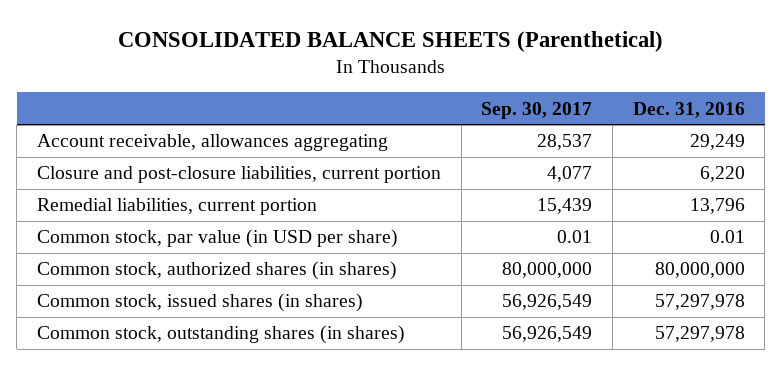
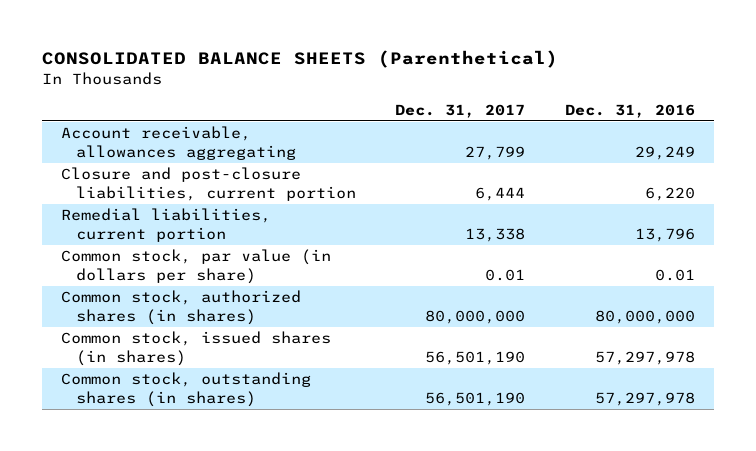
[481,101,593,119] Sep. 30, 2017 -> none
none -> [395,103,526,118] Dec. 31, 2017
[36,229,398,249] Common stock, par value (in USD per share) -> [61,249,332,284] Common stock, par value (in dollars per share)

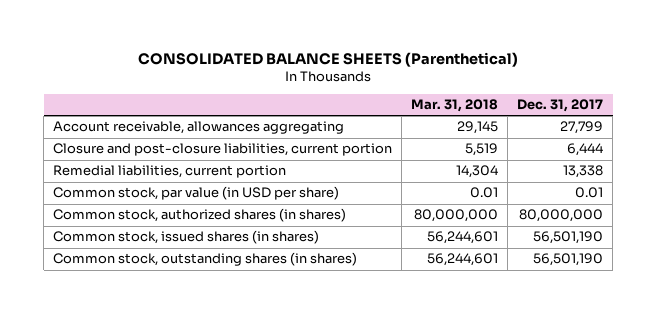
[564,103,695,118] Dec. 31, 2016 -> none
none -> [411,99,499,113] Mar. 31, 2018
[61,249,332,284] Common stock, par value (in dollars per share) -> [53,186,340,201] Common stock, par value (in USD per share)

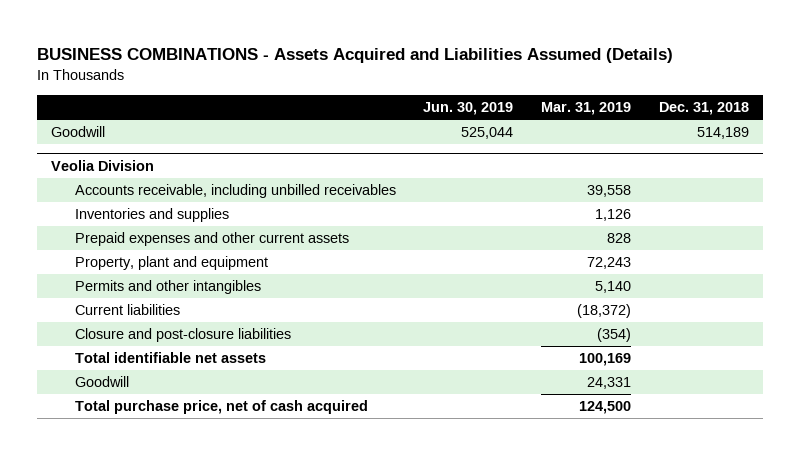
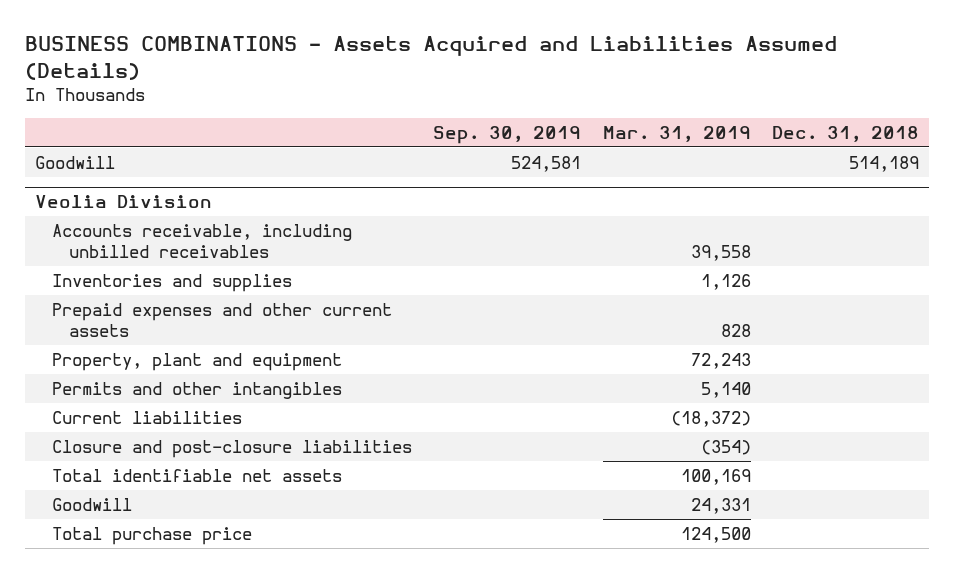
[423,102,514,116] Jun. 30, 2019 -> none
none -> [433,125,582,144] Sep. 30, 2019
[74,400,368,415] Total purchase price, net of cash acquired -> [52,526,253,545] Total purchase price

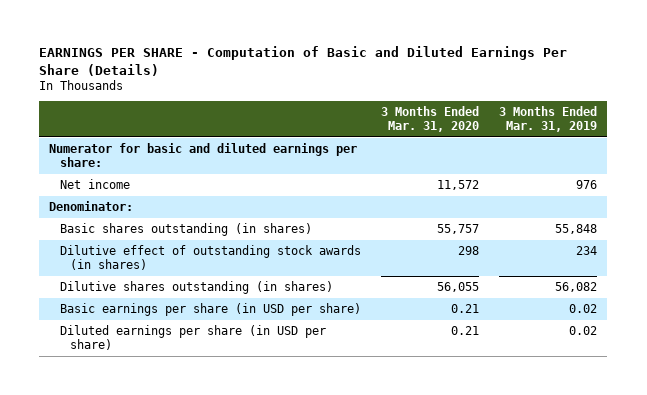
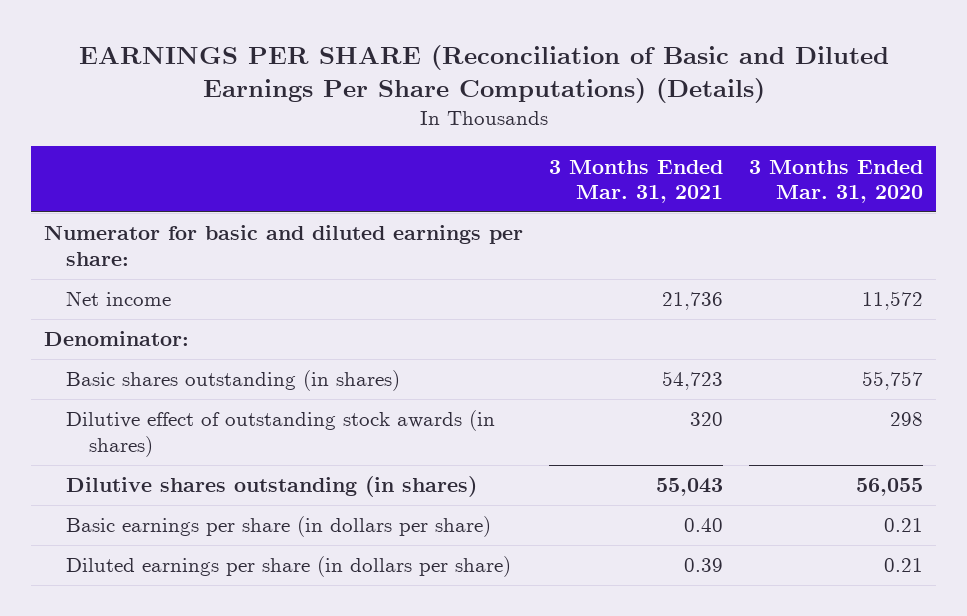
[39,45,568,76] EARNINGS PER SHARE - Computation of Basic and Diluted Earnings Per Share (Details) -> [78,44,889,103] EARNINGS PER SHARE (Reconciliation of Basic and Diluted Earnings Per Share Computations) (Details)
[499,106,598,133] 3 Months Ended Mar. 31, 2019 -> none
none -> [549,159,724,204] 3 Months Ended Mar. 31, 2021
[59,302,361,316] Basic earnings per share (in USD per share) -> [66,516,492,538] Basic earnings per share (in dollars per share)
[59,324,326,350] Diluted earnings per share (in USD per share) -> [66,556,512,578] Diluted earnings per share (in dollars per share)

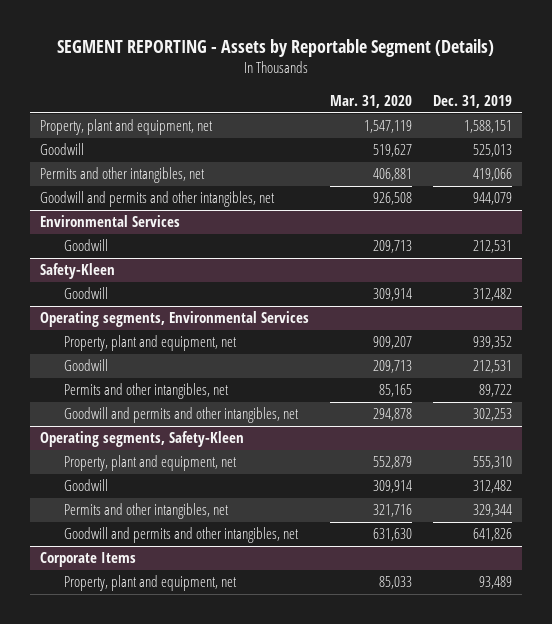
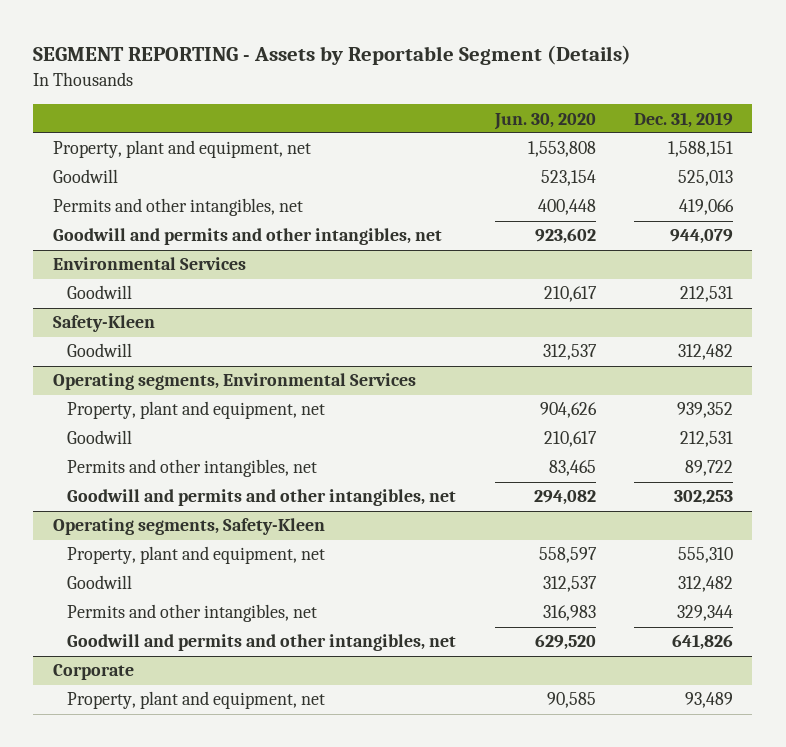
[329,94,412,108] Mar. 31, 2020 -> none
none -> [493,112,596,130] Jun. 30, 2020
[39,552,136,568] Corporate Items -> [52,664,134,681] Corporate

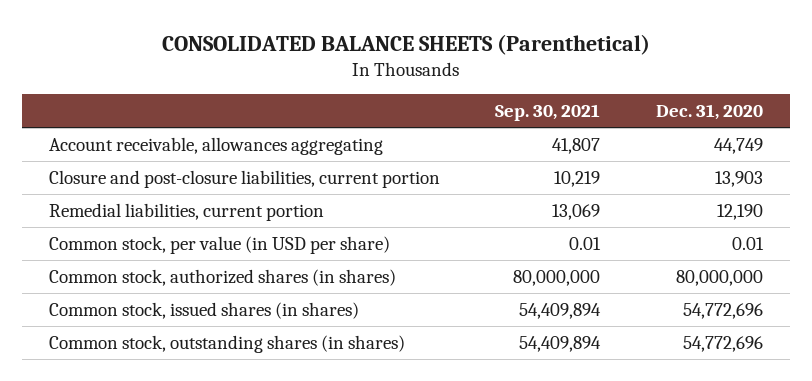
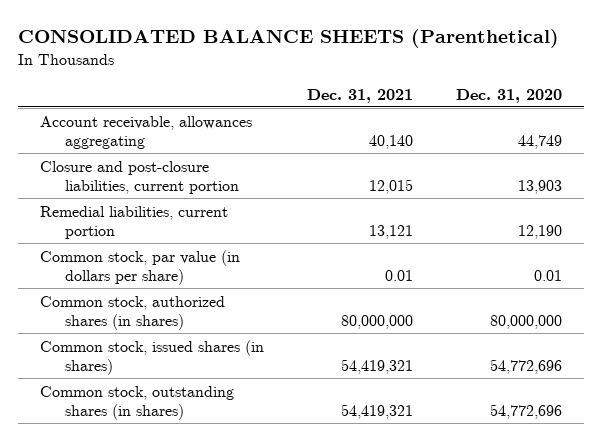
[495,104,601,122] Sep. 30, 2021 -> none
none -> [307,88,414,103] Dec. 31, 2021
[49,235,391,254] Common stock, per value (in USD per share) -> [39,249,240,285] Common stock, par value (in dollars per share)

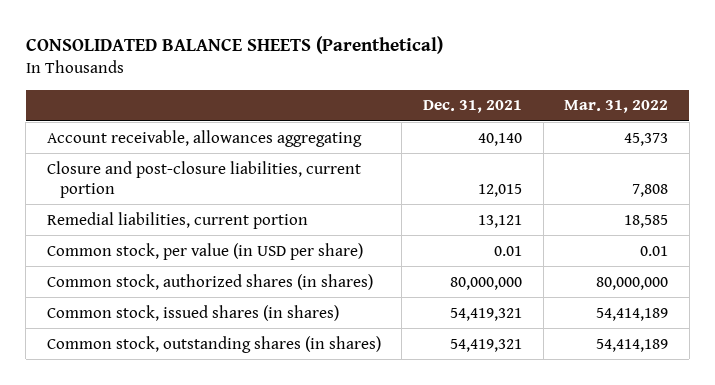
[456,88,563,103] Dec. 31, 2020 -> none
none -> [564,100,669,114] Mar. 31, 2022
[39,249,240,285] Common stock, par value (in dollars per share) -> [46,242,363,260] Common stock, per value (in USD per share)

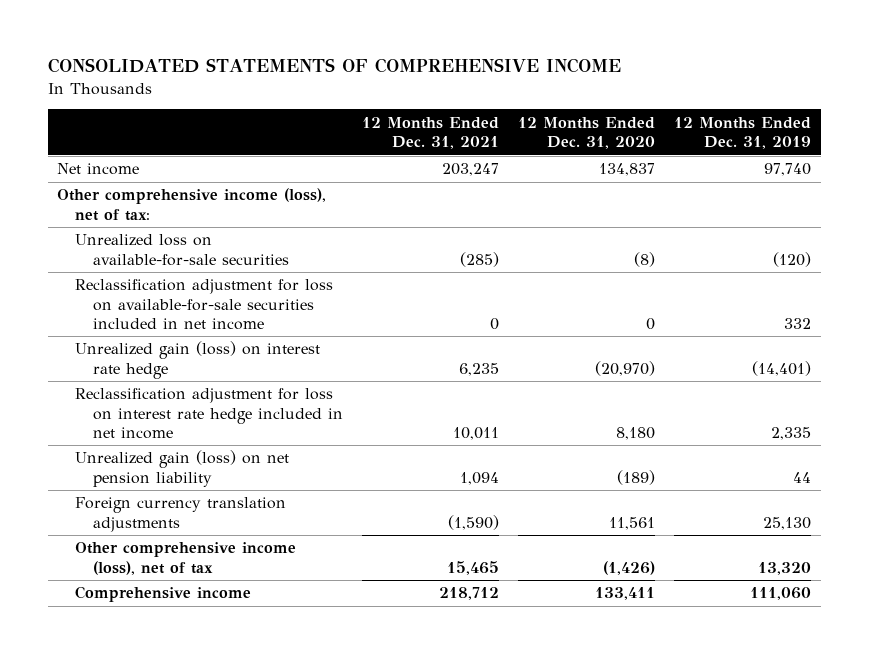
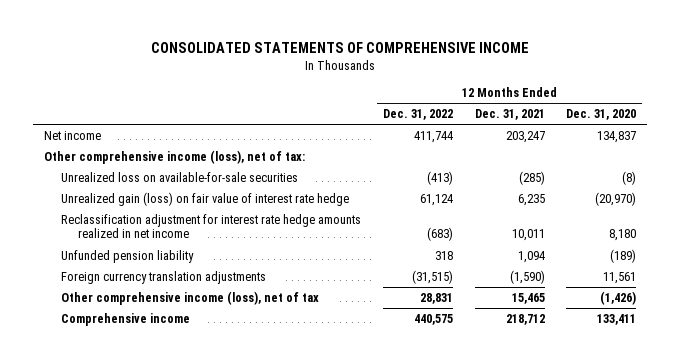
[674,116,812,150] 12 Months Ended Dec. 31, 2019 -> none
none -> [382,109,453,121] Dec. 31, 2022
[74,279,333,331] Reclassification adjustment for loss on available-for-sale securities included in net income -> none
[74,341,320,379] Unrealized gain (loss) on interest rate hedge -> [61,191,350,206] Unrealized gain (loss) on fair value of interest rate hedge
[74,388,343,440] Reclassification adjustment for loss on interest rate hedge included in net income -> [61,213,362,239] Reclassification adjustment for interest rate hedge amounts realized in net income
[74,450,289,487] Unrealized gain (loss) on net pension liability -> [61,249,195,263] Unfunded pension liability

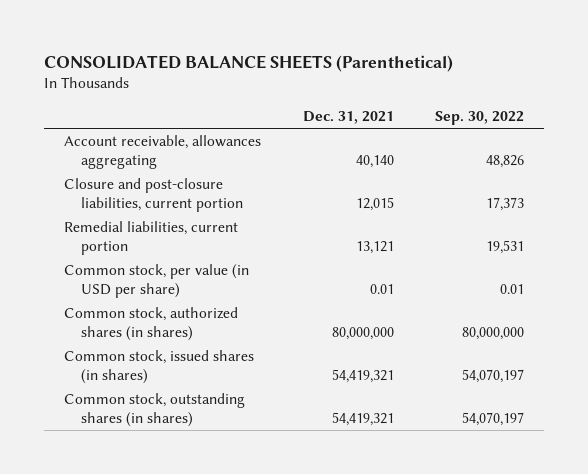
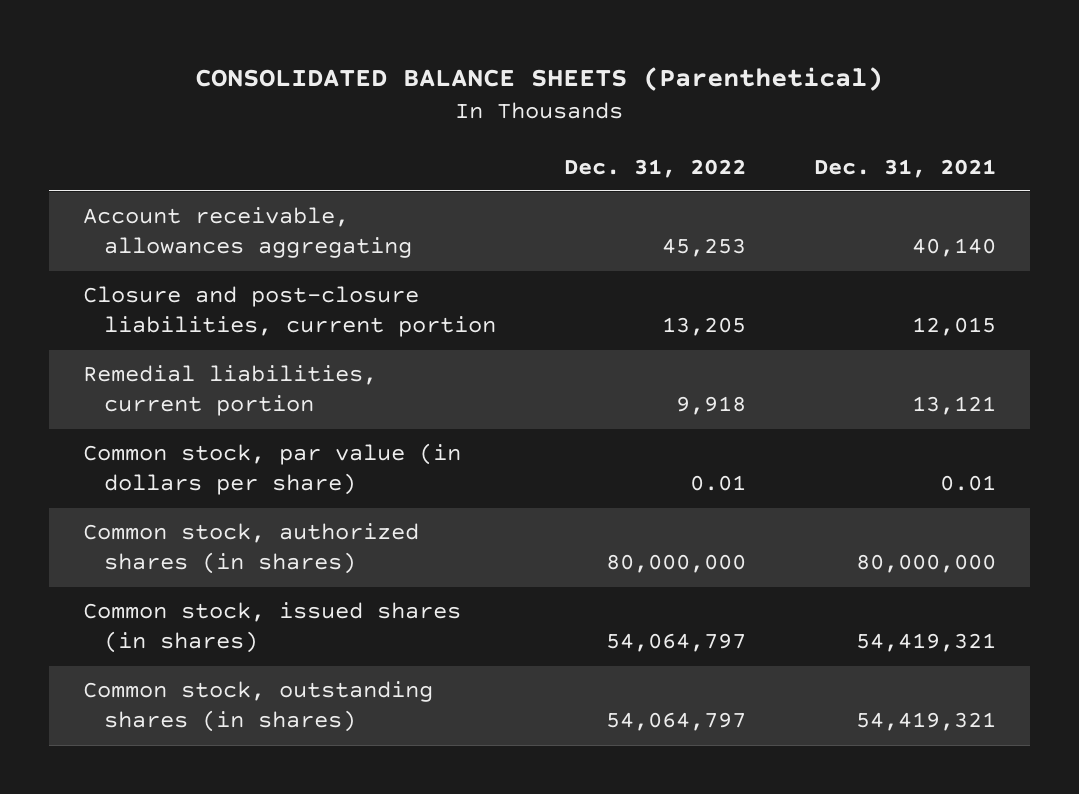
[434,110,524,125] Sep. 30, 2022 -> none
none -> [564,158,747,178] Dec. 31, 2022
[64,264,250,298] Common stock, per value (in USD per share) -> [82,443,461,496] Common stock, par value (in dollars per share)

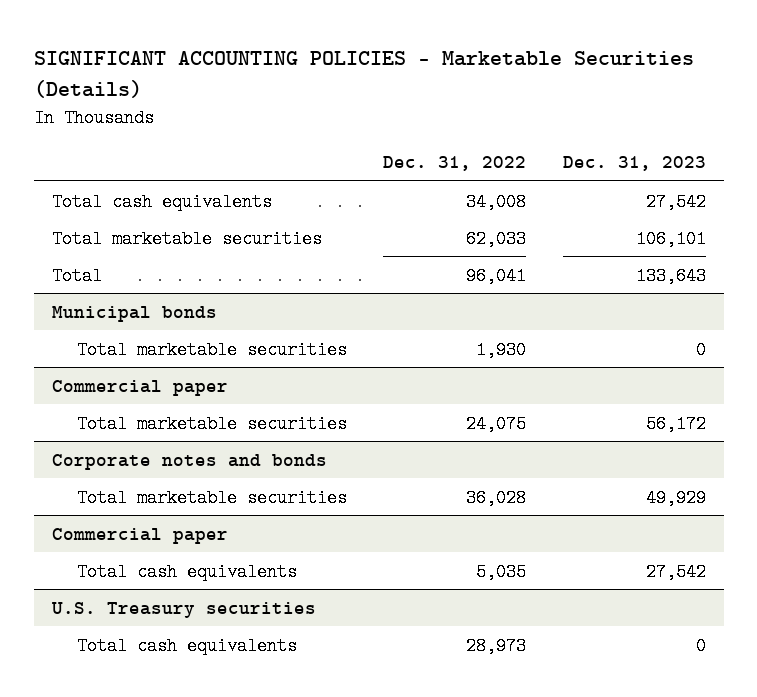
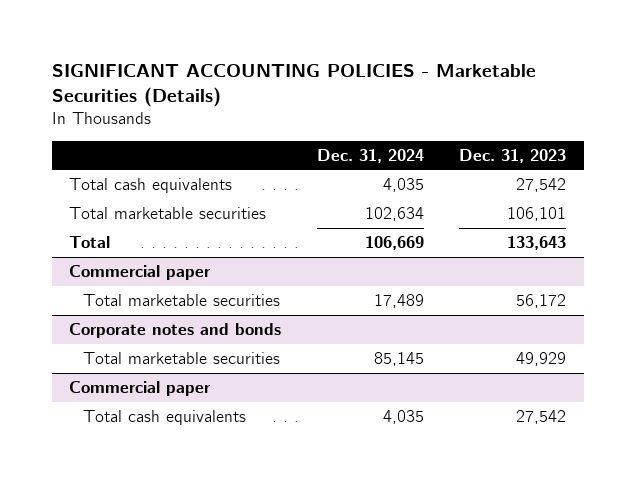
[383,156,527,172] Dec. 31, 2022 -> none
none -> [316,148,424,163] Dec. 31, 2024
[51,305,217,322] Municipal bonds -> none
[77,340,348,359] Total marketable securities -> none
[50,601,316,618] U.S. Treasury securities -> none
[77,636,298,655] Total cash equivalents -> none

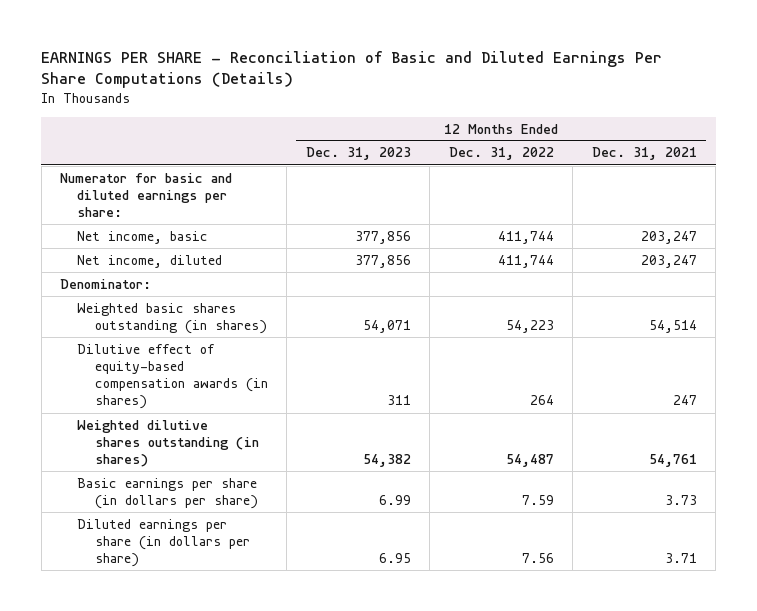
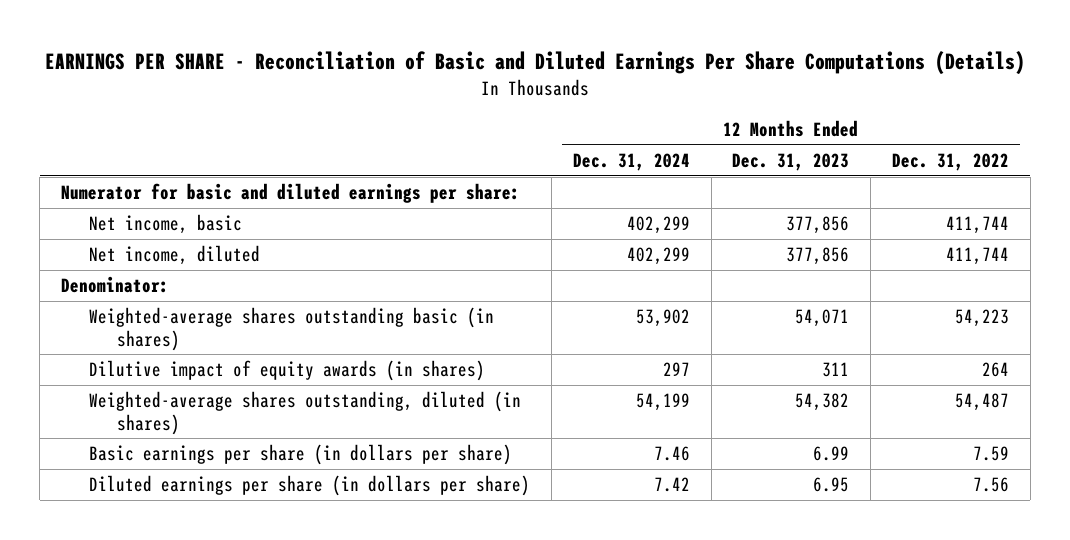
[591,147,697,161] Dec. 31, 2021 -> none
none -> [572,153,690,172] Dec. 31, 2024
[77,302,267,334] Weighted basic shares outstanding (in shares) -> [89,307,495,351] Weighted-average shares outstanding basic (in shares)
[77,343,268,410] Dilutive effect of equity-based compensation awards (in shares) -> [89,360,486,382] Dilutive impact of equity awards (in shares)
[77,419,259,468] Weighted dilutive shares outstanding (in shares) -> [89,391,522,435] Weighted-average shares outstanding, diluted (in shares)

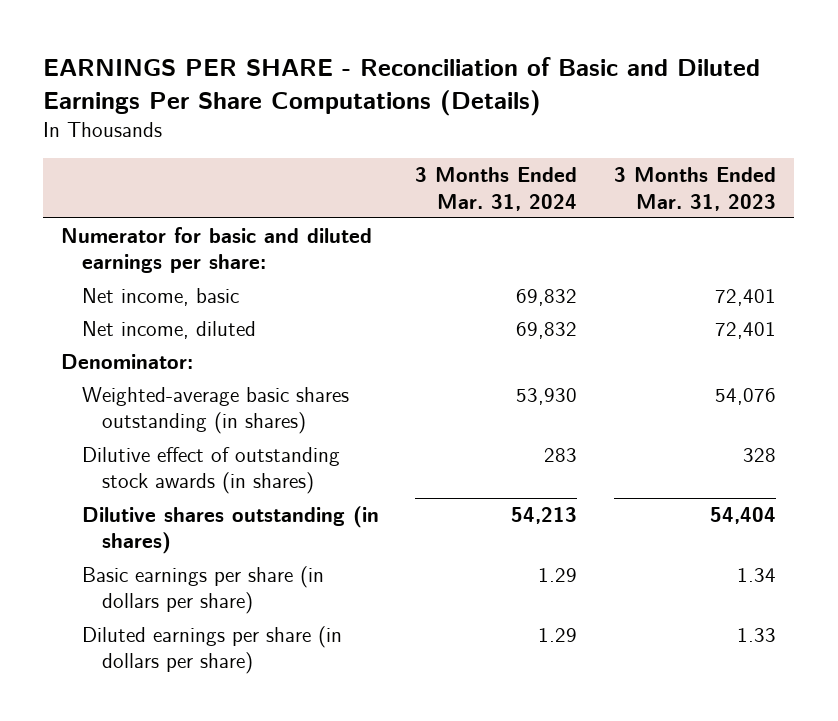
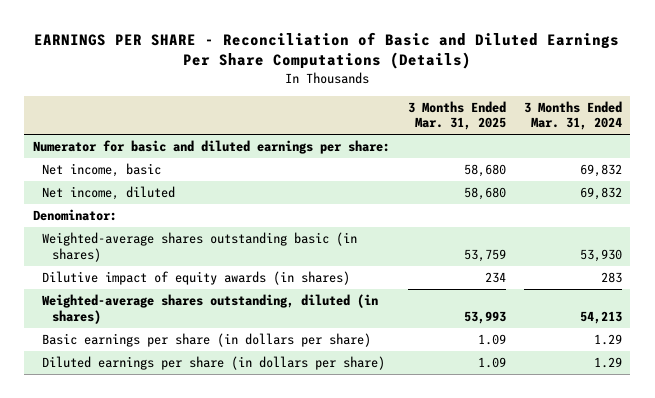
[614,167,777,211] 3 Months Ended Mar. 31, 2023 -> none
none -> [407,100,506,131] 3 Months Ended Mar. 31, 2025
[81,386,349,435] Weighted-average basic shares outstanding (in shares) -> [42,232,358,262] Weighted-average shares outstanding basic (in shares)
[81,446,340,495] Dilutive effect of outstanding stock awards (in shares) -> [42,271,351,286] Dilutive impact of equity awards (in shares)
[81,505,379,555] Dilutive shares outstanding (in shares) -> [42,294,379,324] Weighted-average shares outstanding, diluted (in shares)

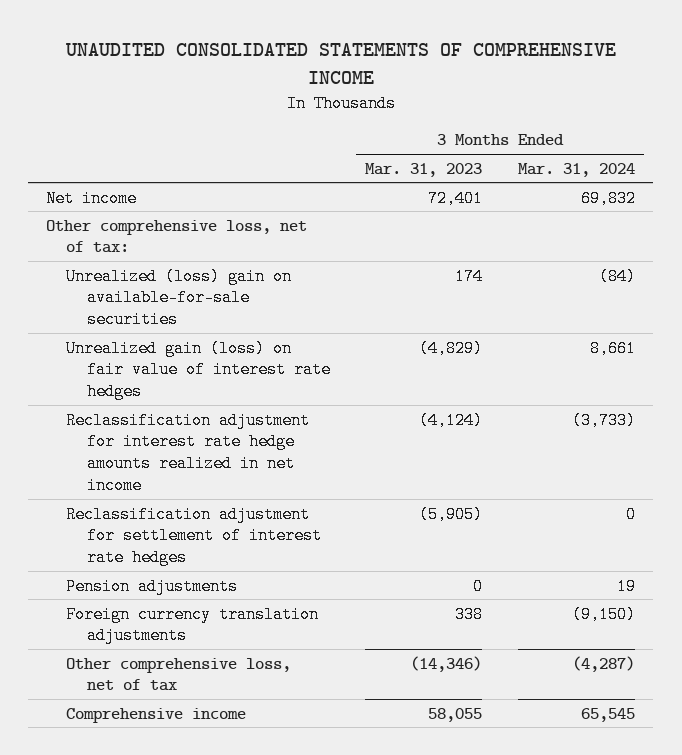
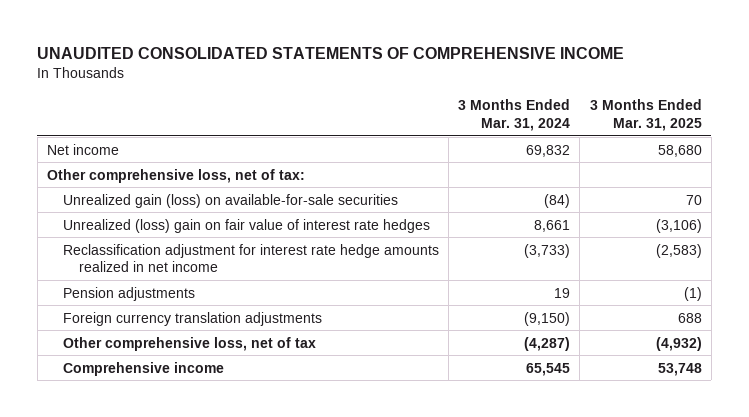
[365,162,483,177] Mar. 31, 2023 -> none
none -> [589,98,702,131] 3 Months Ended Mar. 31, 2025
[66,267,293,329] Unrealized (loss) gain on available-for-sale securities -> [63,193,399,208] Unrealized gain (loss) on available-for-sale securities
[66,339,331,401] Unrealized gain (loss) on fair value of interest rate hedges -> [63,218,431,233] Unrealized (loss) gain on fair value of interest rate hedges
[66,505,322,567] Reclassification adjustment for settlement of interest rate hedges -> none

